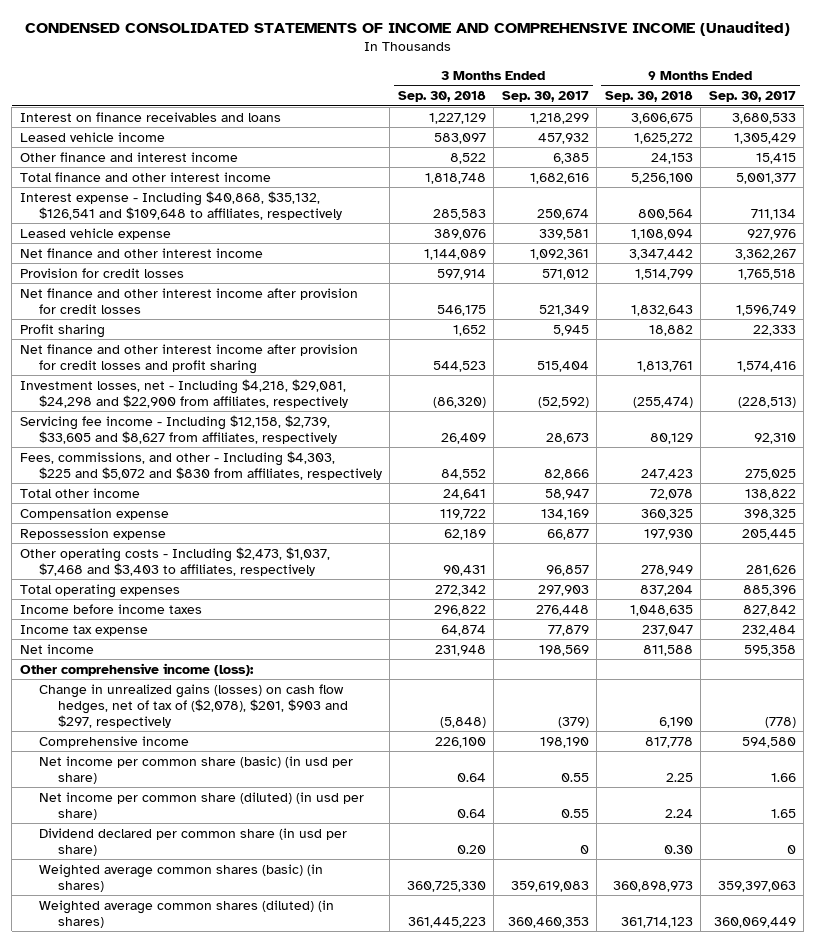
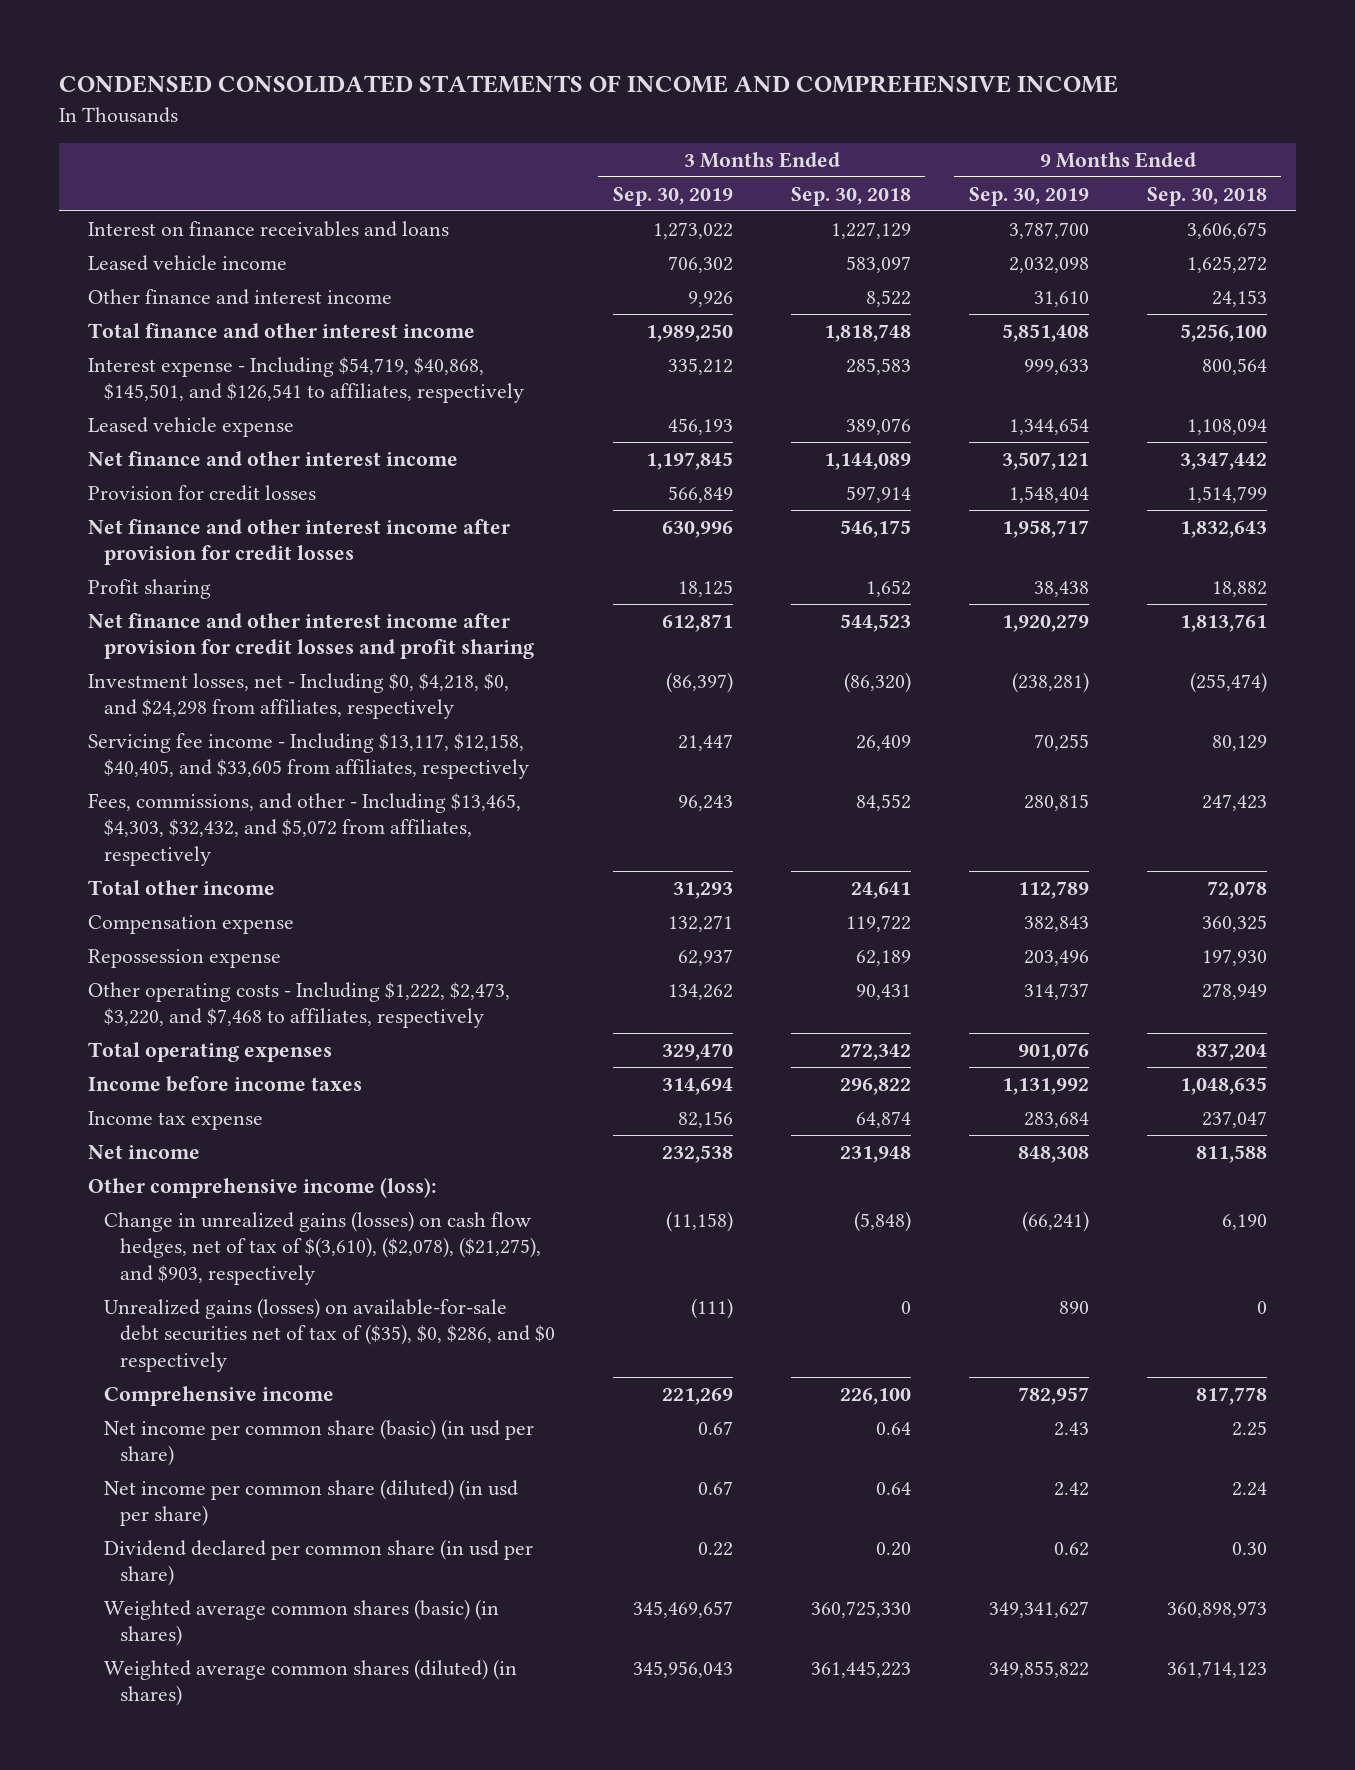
[24,21,790,37] CONDENSED CONSOLIDATED STATEMENTS OF INCOME AND COMPREHENSIVE INCOME (Unaudited) -> [58,75,1118,94] CONDENSED CONSOLIDATED STATEMENTS OF INCOME AND COMPREHENSIVE INCOME
[501,91,589,103] Sep. 30, 2017 -> none
[708,91,796,103] Sep. 30, 2017 -> none
none -> [612,186,733,206] Sep. 30, 2019
none -> [968,186,1089,206] Sep. 30, 2019
[19,190,342,220] Interest expense - Including $40,868, $35,132, $126,541 and $109,648 to affiliates, respectively -> [87,356,524,404] Interest expense - Including $54,719, $40,868, $145,501, and $126,541 to affiliates, respectively
[19,378,348,408] Investment losses, net - Including $4,218, $29,081, $24,298 and $22,900 from affiliates, respectively -> [87,672,509,720] Investment losses, net - Including $0, $4,218, $0, and $24,298 from affiliates, respectively
[19,414,337,444] Servicing fee income - Including $12,158, $2,739, $33,605 and $8,627 from affiliates, respectively -> [87,732,529,780] Servicing fee income - Including $13,117, $12,158, $40,405, and $33,605 from affiliates, respectively
[19,450,382,480] Fees, commissions, and other - Including $4,303, $225 and $5,072 and $830 from affiliates, respectively -> [87,792,521,866] Fees, commissions, and other - Including $13,465, $4,303, $32,432, and $5,072 from affiliates, respectively
[19,546,330,576] Other operating costs - Including $2,473, $1,037, $7,468 and $3,403 to affiliates, respectively -> [87,981,510,1029] Other operating costs - Including $1,222, $2,473, $3,220, and $7,468 to affiliates, respectively
[38,683,348,728] Change in unrealized gains (losses) on cash flow hedges, net of tax of ($2,078), $201, $903 and $297, respectively -> [103,1210,541,1285] Change in unrealized gains (losses) on cash flow hedges, net of tax of $(3,610), ($2,078), ($21,275), and $903, respectively
none -> [103,1297,555,1372] Unrealized gains (losses) on available-for-sale debt securities net of tax of ($35), $0, $286, and $0 respectively

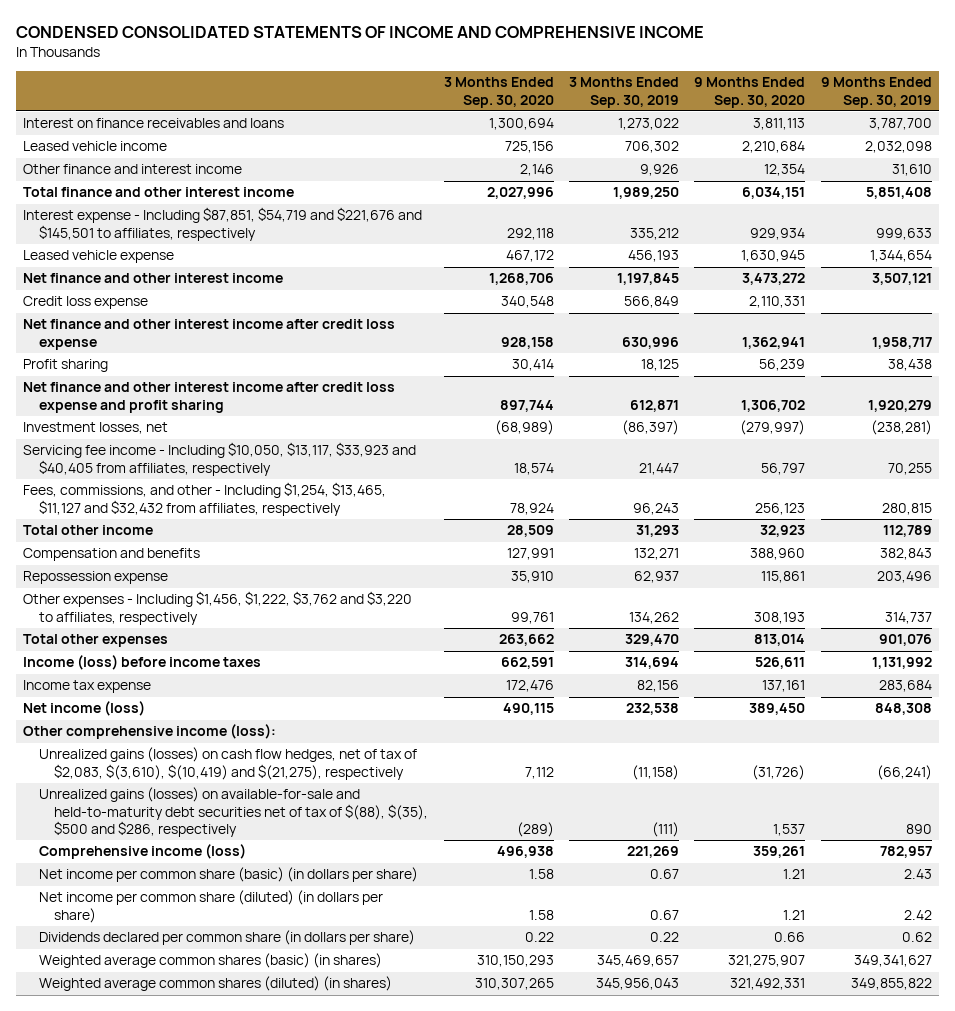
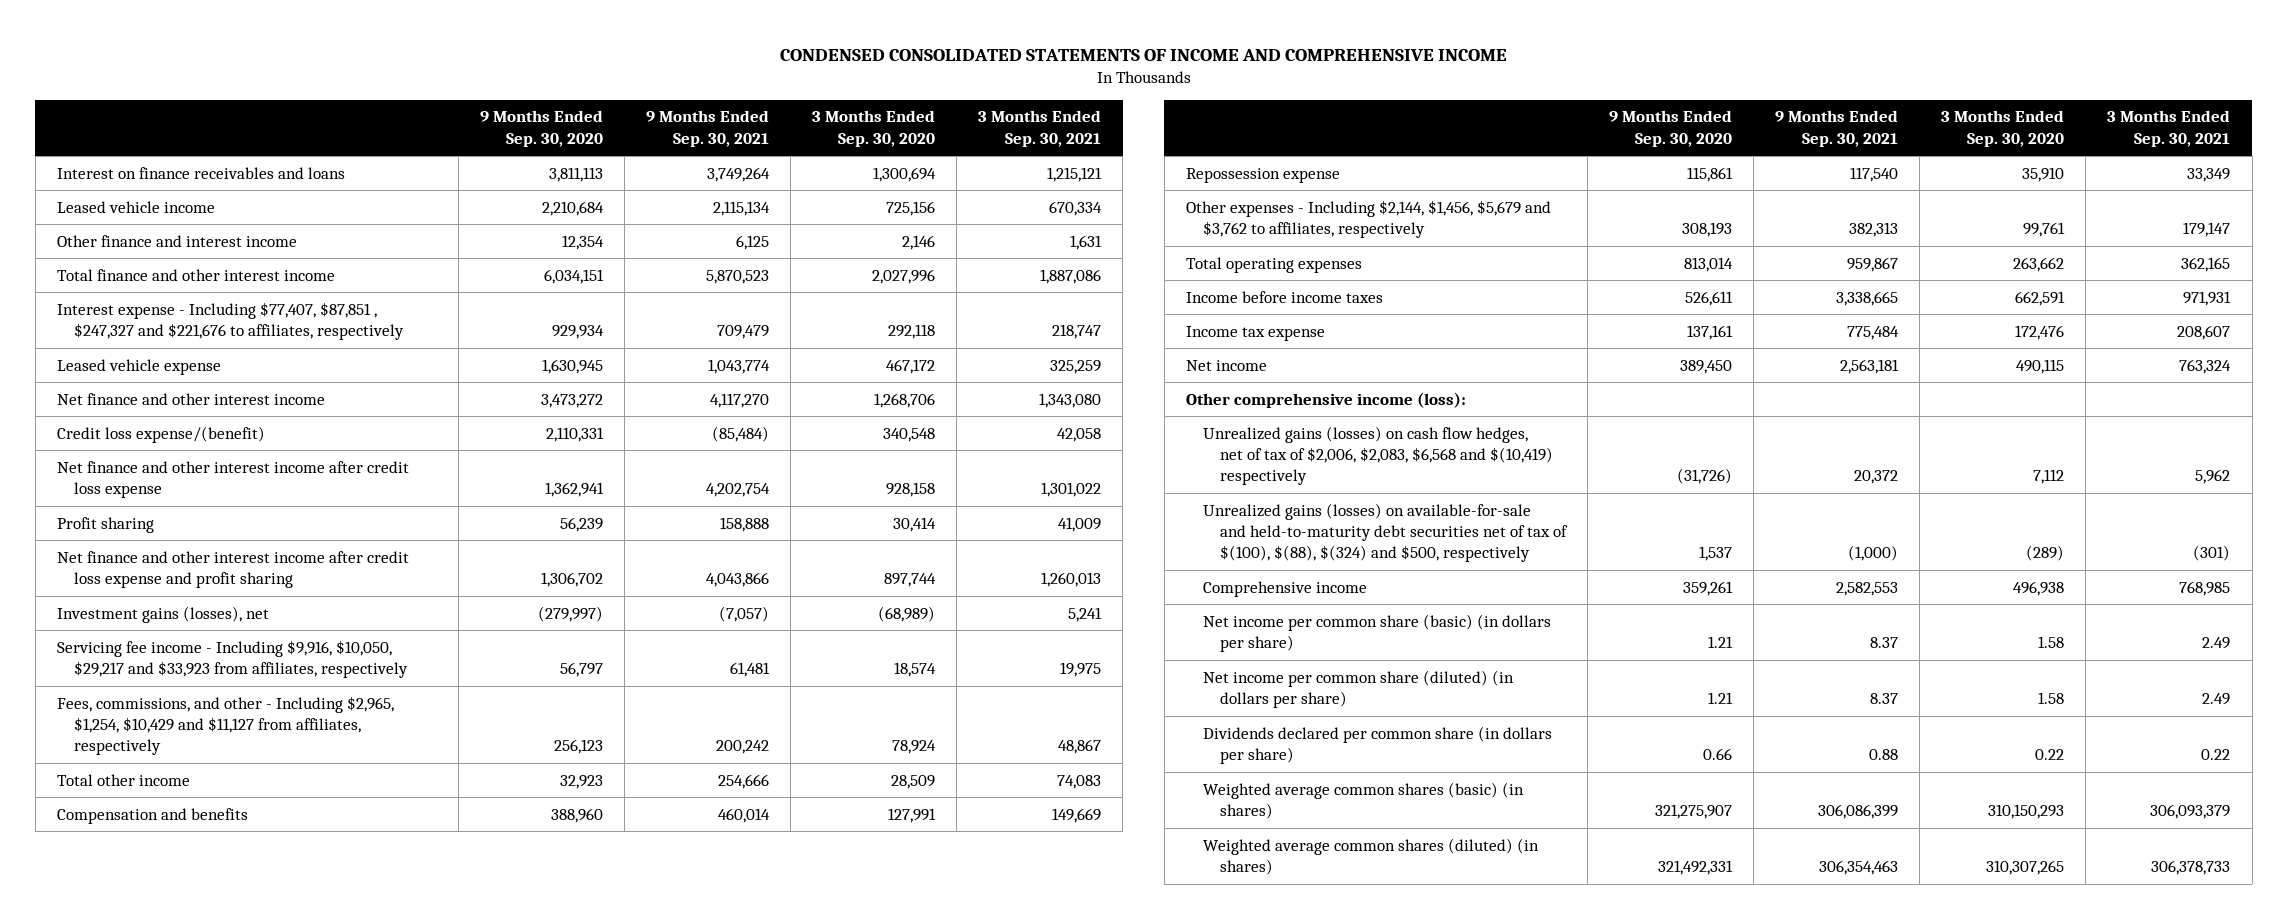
[568,77,679,108] 3 Months Ended Sep. 30, 2019 -> none
[820,77,932,108] 9 Months Ended Sep. 30, 2019 -> none
none -> [646,110,770,147] 9 Months Ended Sep. 30, 2021
none -> [978,110,1102,147] 3 Months Ended Sep. 30, 2021
[23,207,423,241] Interest expense - Including $87,851, $54,719 and $221,676 and $145,501 to affiliates, respectively -> [56,301,404,341] Interest expense - Including $77,407, $87,851 , $247,327 and $221,676 to affiliates, respectively
[23,296,149,310] Credit loss expense -> [56,425,265,443] Credit loss expense/(benefit)
[23,422,169,435] Investment losses, net -> [56,605,269,623] Investment gains (losses), net
[23,442,417,476] Servicing fee income - Including $10,050, $13,117, $33,923 and $40,405 from affiliates, respectively -> [56,639,408,679] Servicing fee income - Including $9,916, $10,050, $29,217 and $33,923 from affiliates, respectively
[23,482,387,516] Fees, commissions, and other - Including $1,254, $13,465, $11,127 and $32,432 from affiliates, respectively -> [56,695,394,756] Fees, commissions, and other - Including $2,965, $1,254, $10,429 and $11,127 from affiliates, respectively
[23,591,413,625] Other expenses - Including $1,456, $1,222, $3,762 and $3,220 to affiliates, respectively -> [1185,199,1551,239] Other expenses - Including $2,144, $1,456, $5,679 and $3,762 to affiliates, respectively
[23,634,169,648] Total other expenses -> [1185,256,1362,273] Total operating expenses
[23,655,262,671] Income (loss) before income taxes -> [1185,290,1383,303] Income before income taxes
[23,701,146,717] Net income (loss) -> [1185,359,1267,371] Net income
[38,747,417,780] Unrealized gains (losses) on cash flow hedges, net of tax of $2,083, $(3,610), $(10,419) and $(21,275), respectively -> [1202,425,1553,486] Unrealized gains (losses) on cash flow hedges, net of tax of $2,006, $2,083, $6,568 and $(10,419) respectively
[38,787,429,837] Unrealized gains (losses) on available-for-sale and held-to-maturity debt securities net of tax of $(88), $(35), $500 and $286, respectively -> [1202,502,1568,563] Unrealized gains (losses) on available-for-sale and held-to-maturity debt securities net of tax of $(100), $(88), $(324) and $500, respectively
[38,844,246,860] Comprehensive income (loss) -> [1202,580,1367,597] Comprehensive income

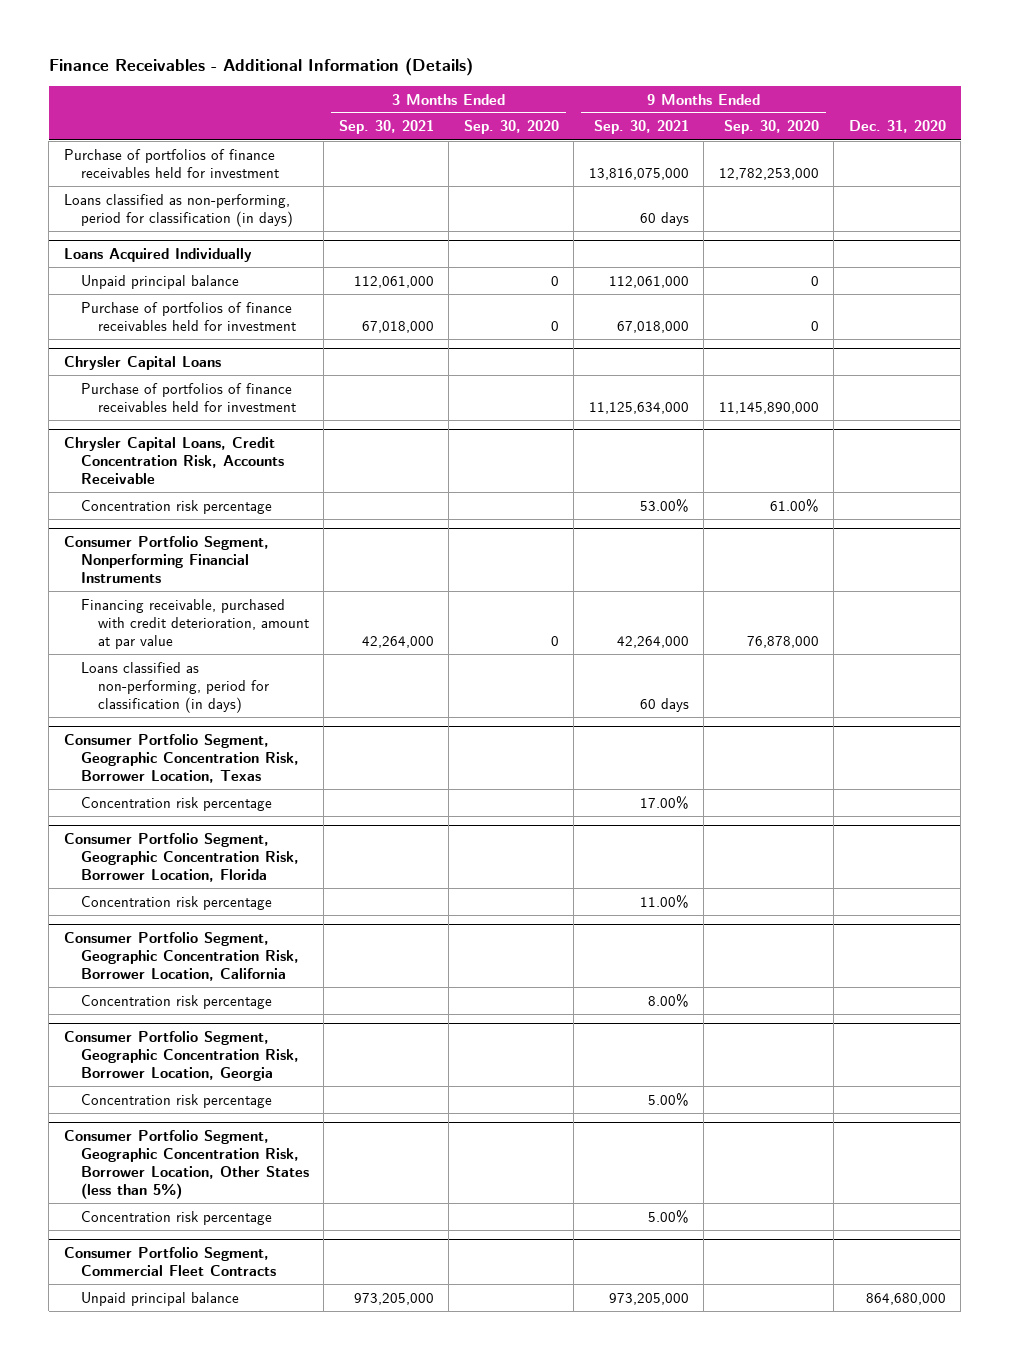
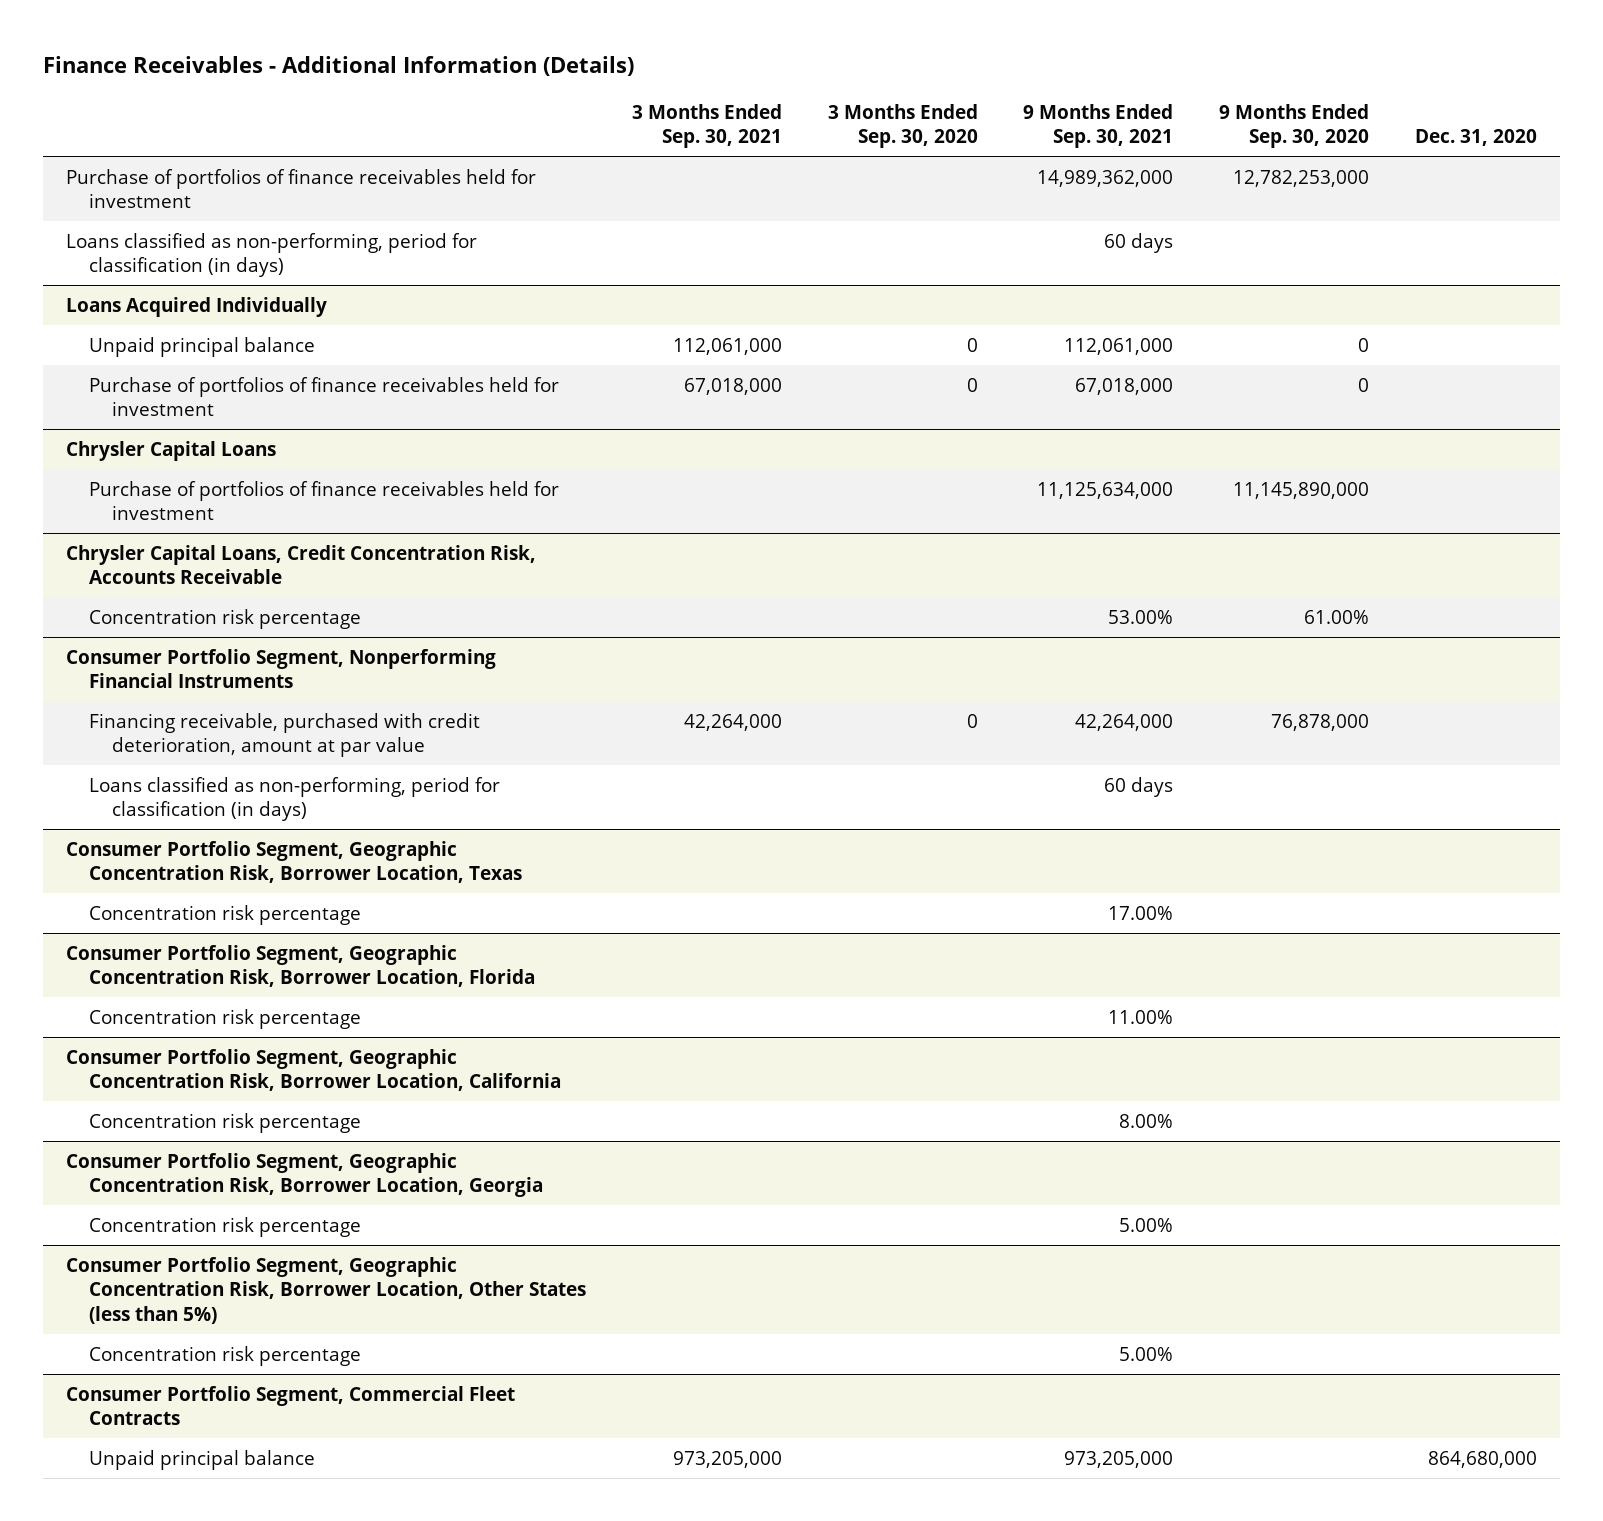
[588,167,689,180] 13,816,075,000 -> [1037,169,1174,187] 14,989,362,000

